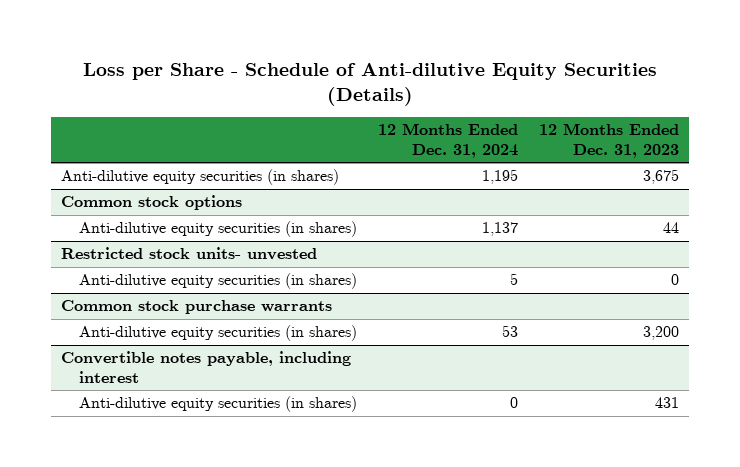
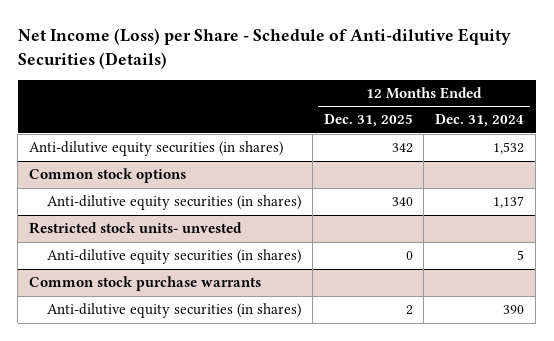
[83,62,658,106] Loss per Share - Schedule of Anti-dilutive Equity Securities (Details) -> [17,28,511,69] Net Income (Loss) per Share - Schedule of Anti-dilutive Equity Securities (Details)
[538,123,679,158] 12 Months Ended Dec. 31, 2023 -> none
none -> [323,114,413,128] Dec. 31, 2025
[481,169,518,185] 1,195 -> [493,142,525,155] 1,532
[61,351,352,384] Convertible notes payable, including interest -> none
[78,396,357,413] Anti-dilutive equity securities (in shares) -> none
[501,325,518,338] 53 -> [503,305,525,315] 390

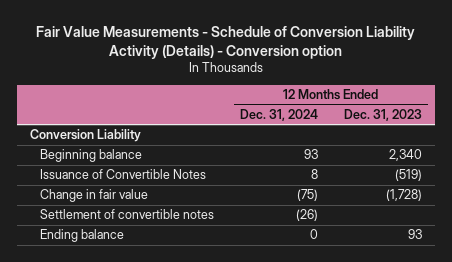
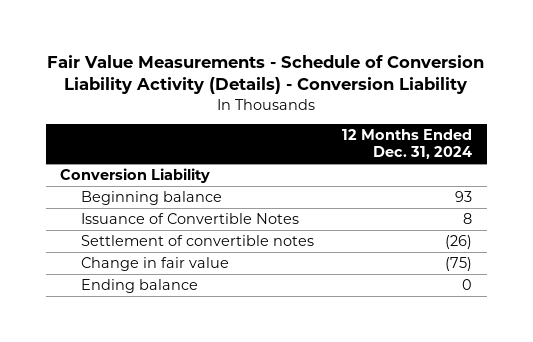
[36,25,416,59] Fair Value Measurements - Schedule of Conversion Liability Activity (Details) - Conversion option -> [47,55,485,95] Fair Value Measurements - Schedule of Conversion Liability Activity (Details) - Conversion Liability
[343,108,422,121] Dec. 31, 2023 -> none
[40,189,149,203] Change in fair value -> [80,257,229,272] Change in fair value

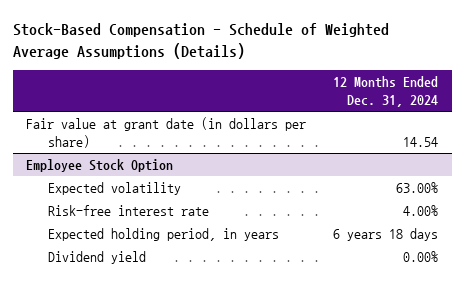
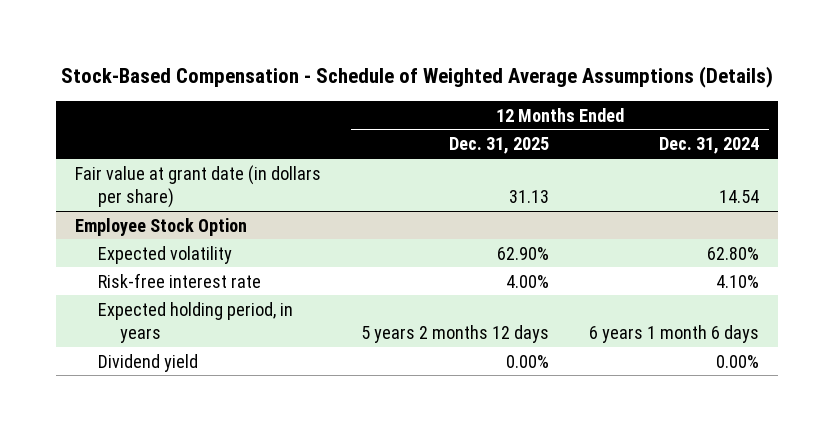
none -> [449,137,550,155] Dec. 31, 2025
[396,182,439,194] 63.00% -> [706,246,759,260] 62.80%
[403,205,439,217] 4.00% -> [715,274,759,288] 4.10%
[333,228,439,242] 6 years 18 days -> [588,324,759,343] 6 years 1 month 6 days

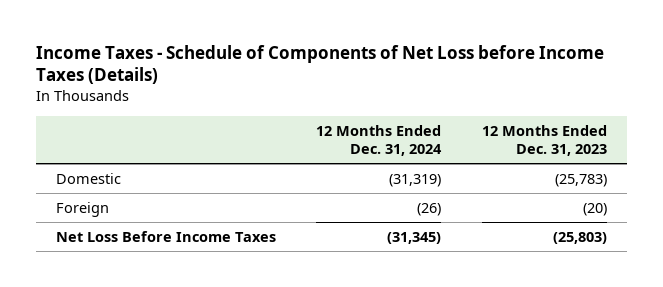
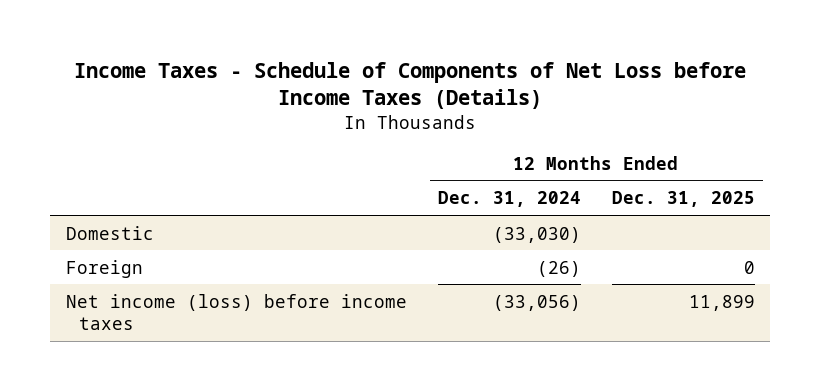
[481,124,607,157] 12 Months Ended Dec. 31, 2023 -> none
none -> [611,191,755,208] Dec. 31, 2025
[389,173,442,187] (31,319) -> [492,226,581,243] (33,030)
[55,230,276,242] Net Loss Before Income Taxes -> [65,293,407,330] Net income (loss) before income taxes
[387,231,442,244] (31,345) -> [492,294,581,311] (33,056)

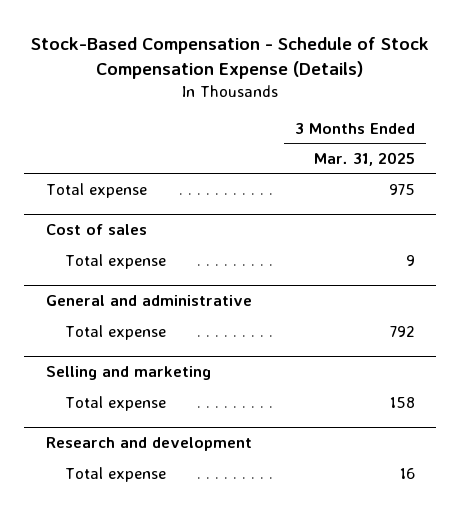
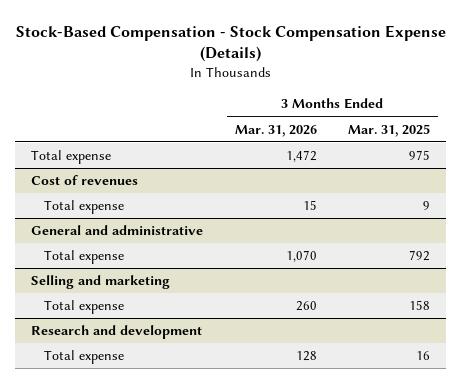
[31,36,430,79] Stock-Based Compensation - Schedule of Stock Compensation Expense (Details) -> [15,24,446,63] Stock-Based Compensation - Stock Compensation Expense (Details)
none -> [234,124,317,137] Mar. 31, 2026
[45,224,147,236] Cost of sales -> [31,175,139,186] Cost of revenues

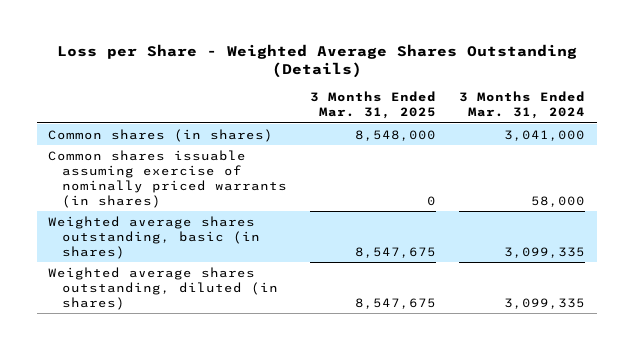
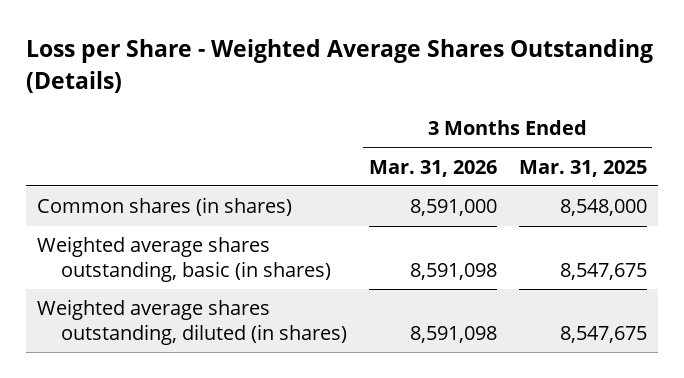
[459,91,586,120] 3 Months Ended Mar. 31, 2024 -> none
none -> [368,159,497,177] Mar. 31, 2026
[48,149,288,208] Common shares issuable assuming exercise of nominally priced warrants (in shares) -> none

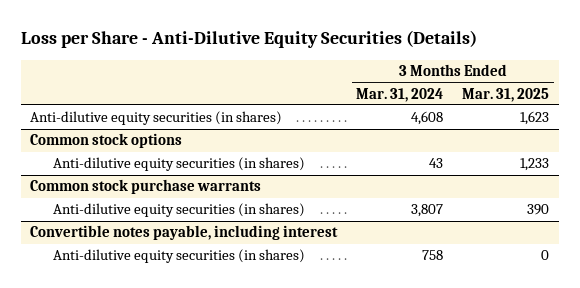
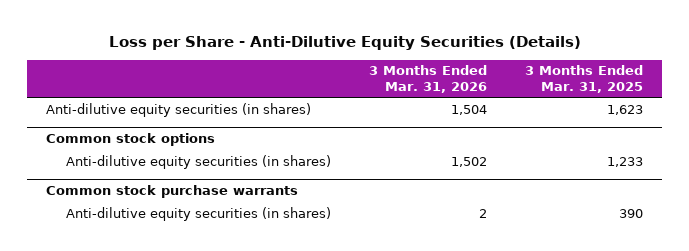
[356,87,444,102] Mar. 31, 2024 -> none
none -> [368,65,487,93] 3 Months Ended Mar. 31, 2026
[30,225,339,241] Convertible notes payable, including interest -> none
[52,249,305,264] Anti-dilutive equity securities (in shares) -> none

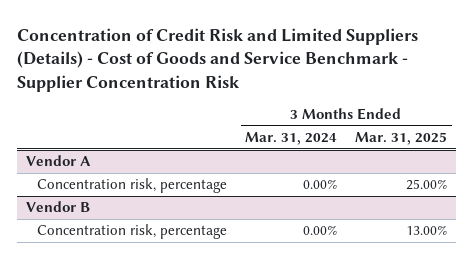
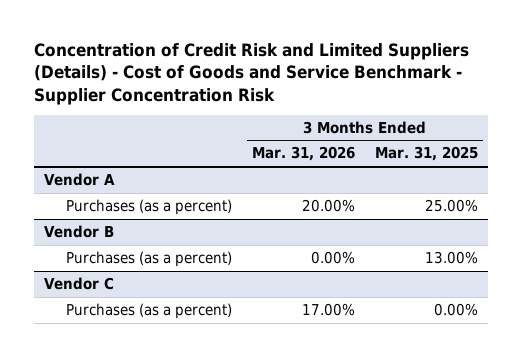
[245,132,338,146] Mar. 31, 2024 -> none
none -> [251,146,355,162] Mar. 31, 2026
[37,178,228,194] Concentration risk, percentage -> [65,199,232,216] Purchases (as a percent)
[37,224,228,240] Concentration risk, percentage -> [65,251,232,268] Purchases (as a percent)
none -> [43,277,114,291] Vendor C
none -> [65,303,232,320] Purchases (as a percent)

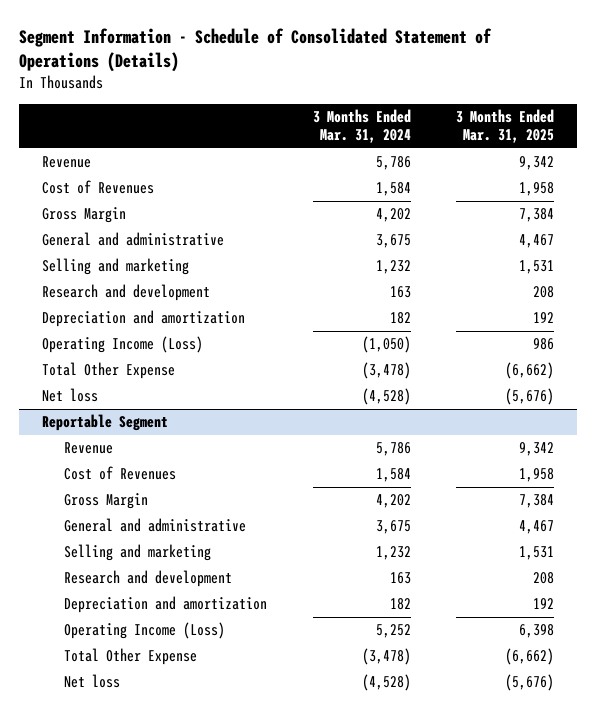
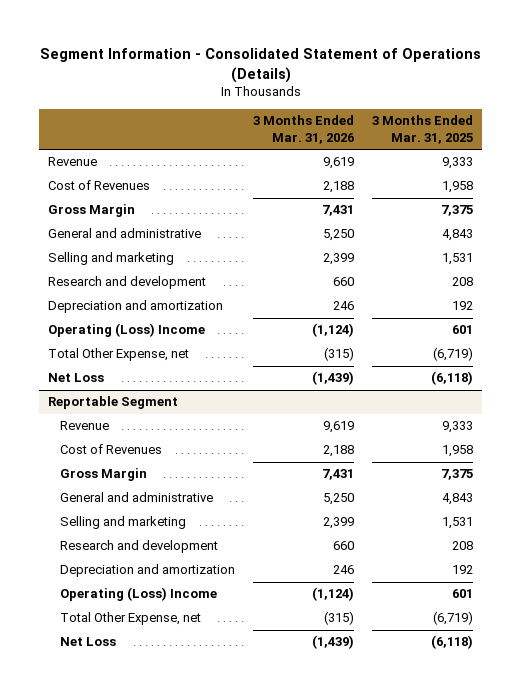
[18,28,492,73] Segment Information - Schedule of Consolidated Statement of Operations (Details) -> [39,48,481,83] Segment Information - Consolidated Statement of Operations (Details)
[312,109,411,144] 3 Months Ended Mar. 31, 2024 -> none
none -> [253,115,355,144] 3 Months Ended Mar. 31, 2026
[519,156,555,171] 9,342 -> [441,157,473,170] 9,333
[519,208,555,223] 7,384 -> [440,205,473,217] 7,375
[519,234,555,249] 4,467 -> [441,229,473,242] 4,843
[41,336,203,354] Operating Income (Loss) -> [48,323,206,338] Operating (Loss) Income
[533,338,555,351] 986 -> [451,325,473,335] 601
[41,362,175,380] Total Other Expense -> [48,348,190,362] Total Other Expense, net
[505,362,555,380] (6,662) -> [432,347,473,362] (6,719)
[41,388,98,403] Net loss -> [48,373,105,383] Net Loss
[505,388,555,406] (5,676) -> [430,371,473,386] (6,118)
[519,442,555,457] 9,342 -> [441,421,473,434] 9,333
[519,494,555,509] 7,384 -> [440,469,473,481] 7,375
[519,520,555,535] 4,467 -> [441,493,473,506] 4,843
[64,622,226,640] Operating Income (Loss) -> [60,587,218,602] Operating (Loss) Income
[519,624,555,639] 6,398 -> [451,589,473,599] 601
[64,648,198,666] Total Other Expense -> [60,612,202,626] Total Other Expense, net
[505,648,555,666] (6,662) -> [432,611,473,626] (6,719)
[64,674,121,689] Net loss -> [60,637,117,647] Net Loss
[505,674,555,692] (5,676) -> [430,635,473,650] (6,118)

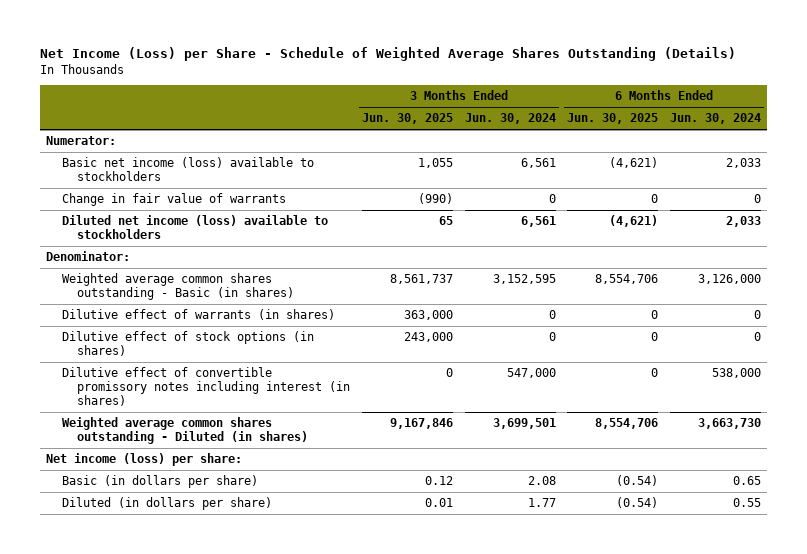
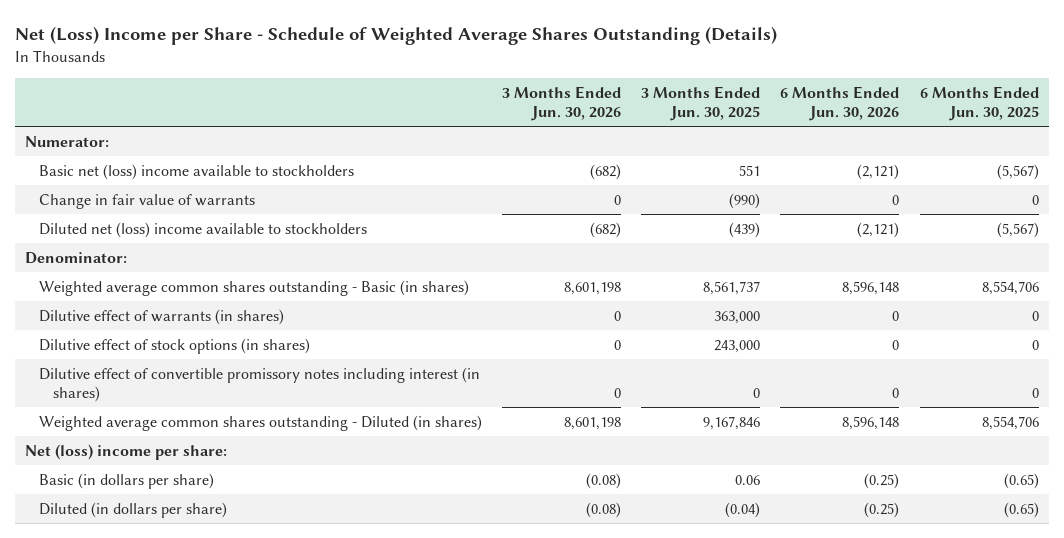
[40,46,737,61] Net Income (Loss) per Share - Schedule of Weighted Average Shares Outstanding (Details) -> [15,26,778,46] Net (Loss) Income per Share - Schedule of Weighted Average Shares Outstanding (Details)
[464,113,556,125] Jun. 30, 2024 -> none
[669,113,761,125] Jun. 30, 2024 -> none
none -> [502,86,622,121] 3 Months Ended Jun. 30, 2026
none -> [780,86,900,121] 6 Months Ended Jun. 30, 2026
[61,157,314,182] Basic net income (loss) available to stockholders -> [39,163,355,180] Basic net (loss) income available to stockholders
[418,158,454,169] 1,055 -> [739,164,761,176] 551
[609,157,659,169] (4,621) -> [996,163,1039,180] (5,567)
[61,215,328,240] Diluted net income (loss) available to stockholders -> [39,221,368,238] Diluted net (loss) income available to stockholders
[439,216,454,226] 65 -> [729,221,761,238] (439)
[609,215,659,228] (4,621) -> [996,221,1039,238] (5,567)
[45,453,242,467] Net income (loss) per share: -> [25,443,228,460] Net (loss) income per share:
[425,476,454,486] 0.12 -> [735,474,761,485] 0.06
[616,475,659,487] (0.54) -> [1003,472,1039,489] (0.65)
[425,498,454,508] 0.01 -> [725,501,761,518] (0.04)
[616,497,659,509] (0.54) -> [1003,501,1039,518] (0.65)

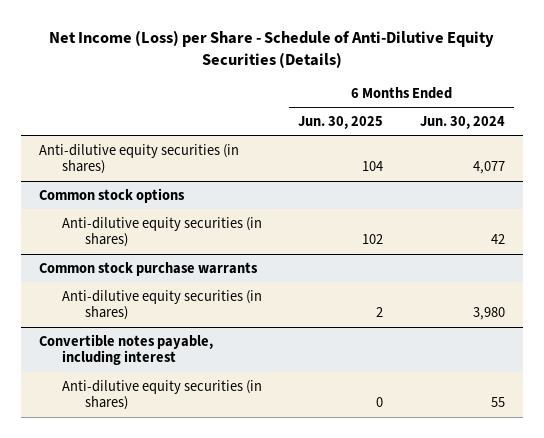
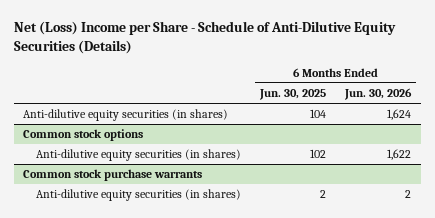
[48,30,494,69] Net Income (Loss) per Share - Schedule of Anti-Dilutive Equity Securities (Details) -> [13,21,396,54] Net (Loss) Income per Share - Schedule of Anti-Dilutive Equity Securities (Details)
[419,116,505,130] Jun. 30, 2024 -> none
none -> [344,88,413,101] Jun. 30, 2026
[39,333,214,366] Convertible notes payable, including interest -> none
[61,379,262,411] Anti-dilutive equity securities (in shares) -> none

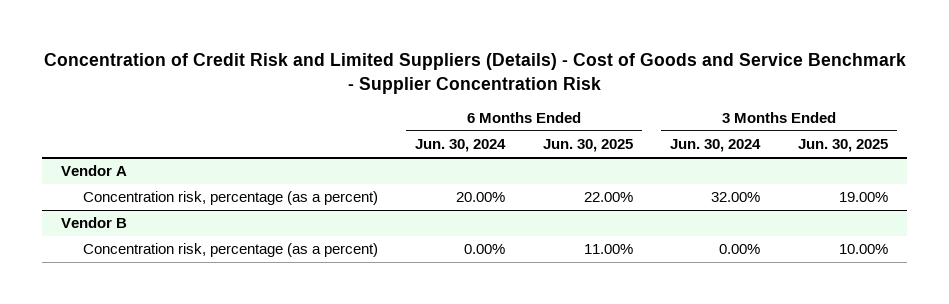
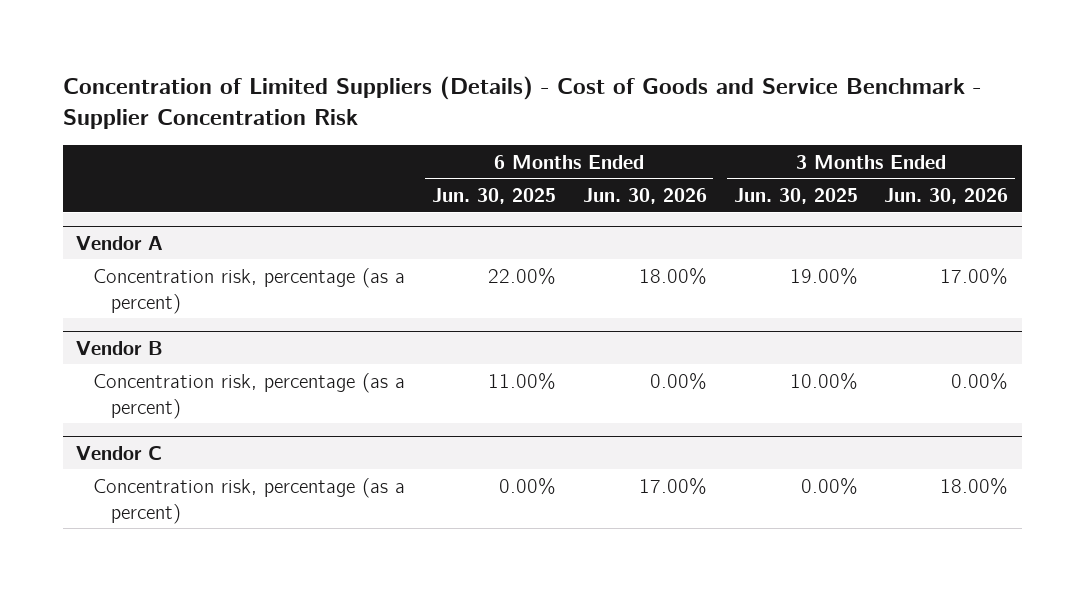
[43,53,906,94] Concentration of Credit Risk and Limited Suppliers (Details) - Cost of Goods and Service Benchmark - Supplier Concentration Risk -> [62,75,981,130] Concentration of Limited Suppliers (Details) - Cost of Goods and Service Benchmark - Supplier Concentration Risk
[415,139,507,153] Jun. 30, 2024 -> none
[670,139,762,153] Jun. 30, 2024 -> none
none -> [582,188,707,205] Jun. 30, 2026
none -> [884,188,1009,205] Jun. 30, 2026
none -> [75,445,162,460] Vendor C
none -> [93,477,406,524] Concentration risk, percentage (as a percent)

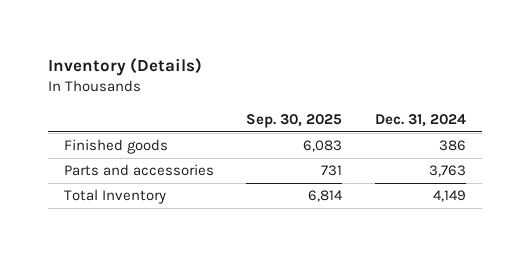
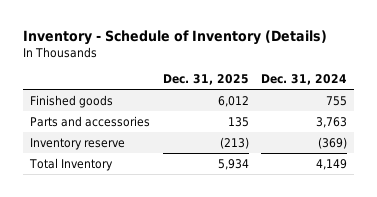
[47,57,202,76] Inventory (Details) -> [23,30,328,46] Inventory - Schedule of Inventory (Details)
[246,113,343,128] Sep. 30, 2025 -> none
none -> [162,73,249,85] Dec. 31, 2025
[438,140,466,152] 386 -> [326,95,348,106] 755
none -> [29,137,125,150] Inventory reserve

